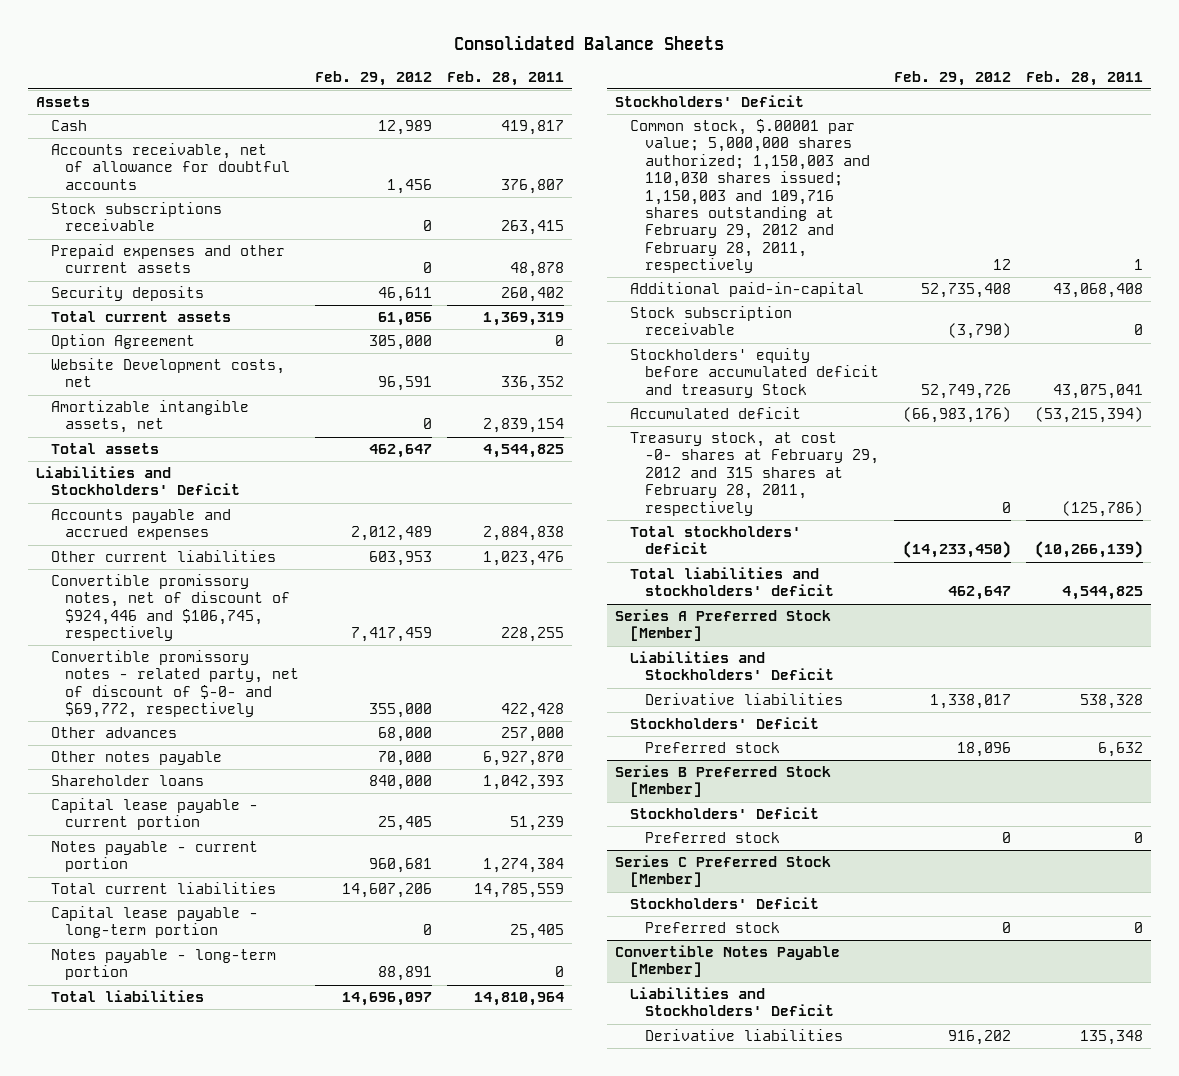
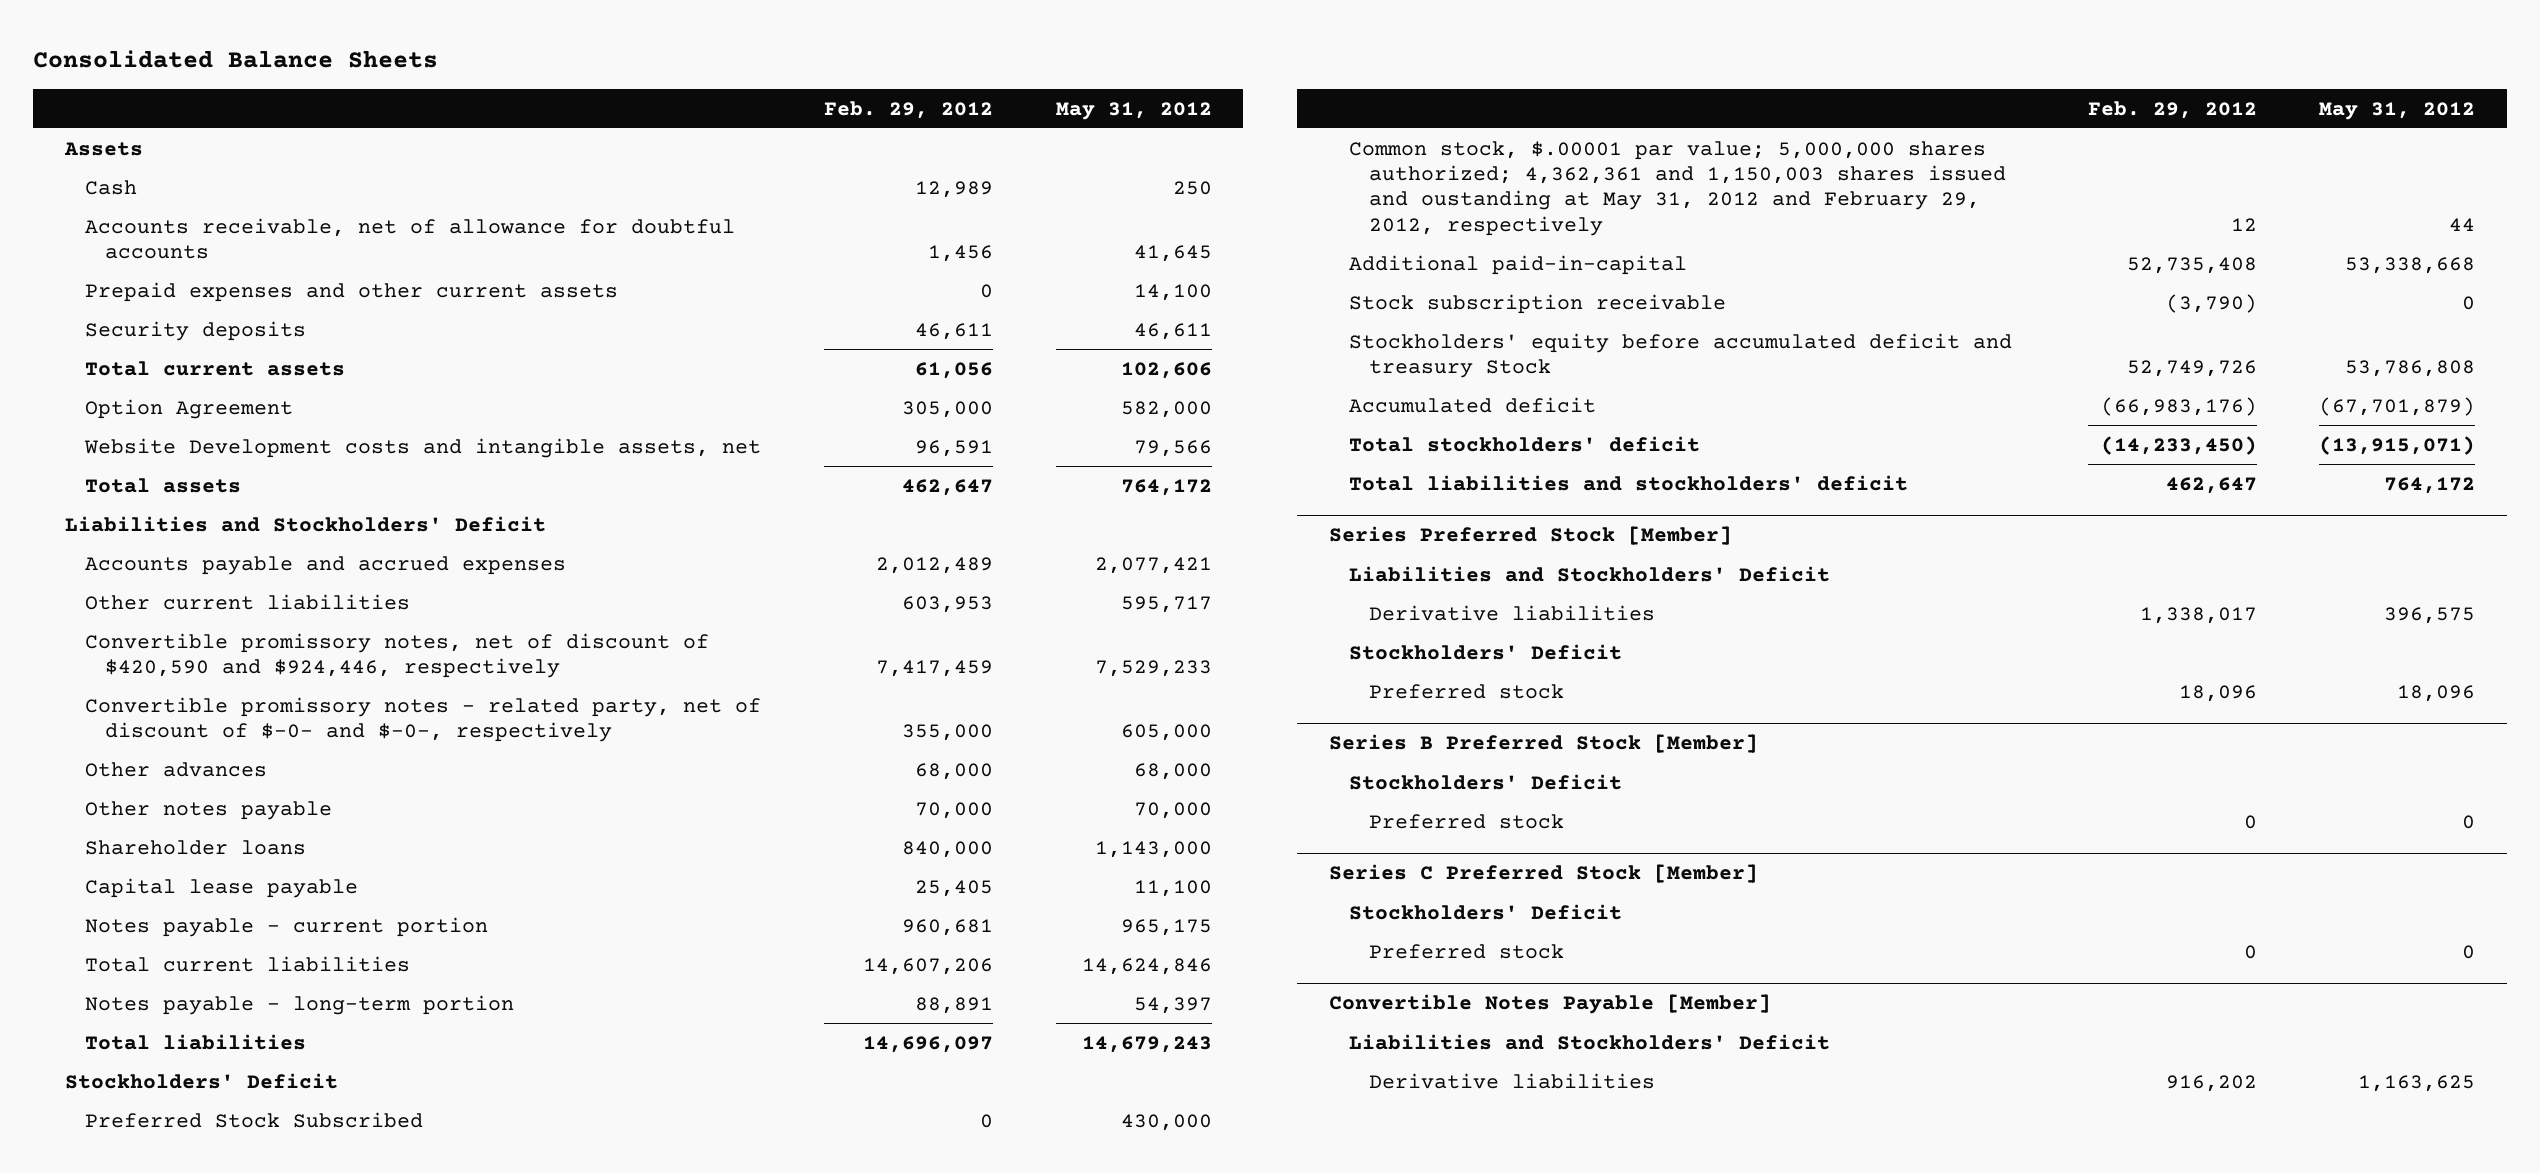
[446,70,564,86] Feb. 28, 2011 -> none
none -> [1055,101,1212,120] May 31, 2012
[50,202,222,232] Stock subscriptions receivable -> none
[50,400,249,434] Amortizable intangible assets, net -> none
[50,358,285,388] Website Development costs, net -> [84,437,762,458] Website Development costs and intangible assets, net
[50,574,291,642] Convertible promissory notes, net of discount of $924,446 and $106,745, respectively -> [85,632,710,679] Convertible promissory notes, net of discount of $420,590 and $924,446, respectively
[50,650,300,719] Convertible promissory notes - related party, net of discount of $-0- and $69,772, respectively -> [85,696,762,743] Convertible promissory notes - related party, net of discount of $-0- and $-0-, respectively
[50,798,258,831] Capital lease payable - current portion -> [85,877,359,898] Capital lease payable
[50,906,258,939] Capital lease payable - long-term portion -> none
none -> [85,1111,424,1128] Preferred Stock Subscribed
[629,119,870,273] Common stock, $.00001 par value; 5,000,000 shares authorized; 1,150,003 and 110,030 shares issued; 1,150,003 and 109,716 shares outstanding at February 29, 2012 and February 28, 2011, respectively -> [1348,140,2006,236] Common stock, $.00001 par value; 5,000,000 shares authorized; 4,362,361 and 1,150,003 shares issued and oustanding at May 31, 2012 and February 29, 2012, respectively
[629,432,879,516] Treasury stock, at cost -0- shares at February 29, 2012 and 315 shares at February 28, 2011, respectively -> none
[615,609,832,642] Series A Preferred Stock [Member] -> [1328,526,1732,546] Series Preferred Stock [Member]

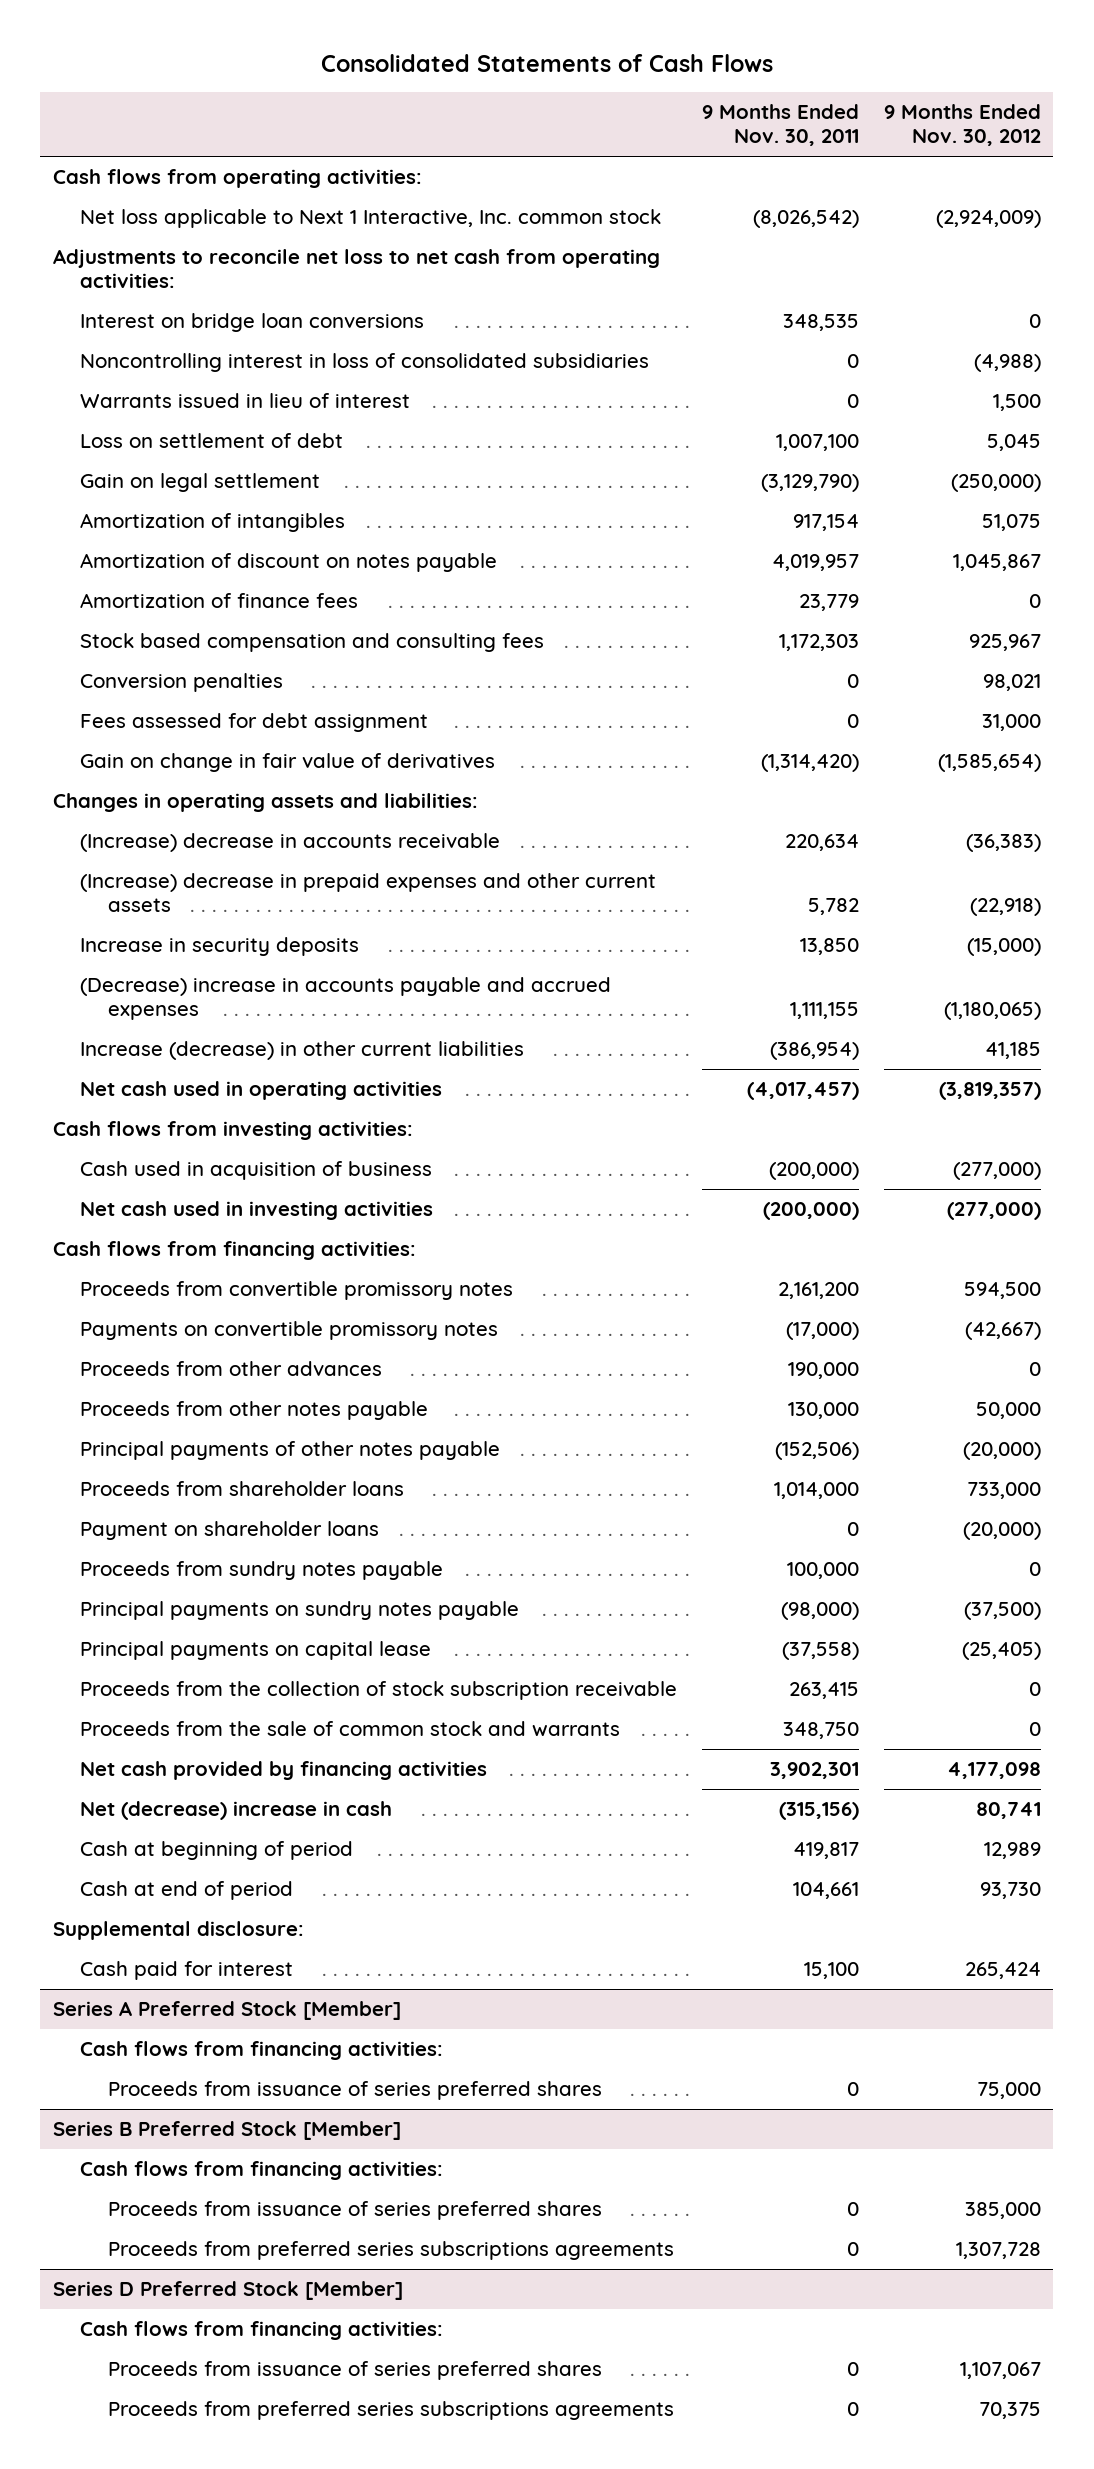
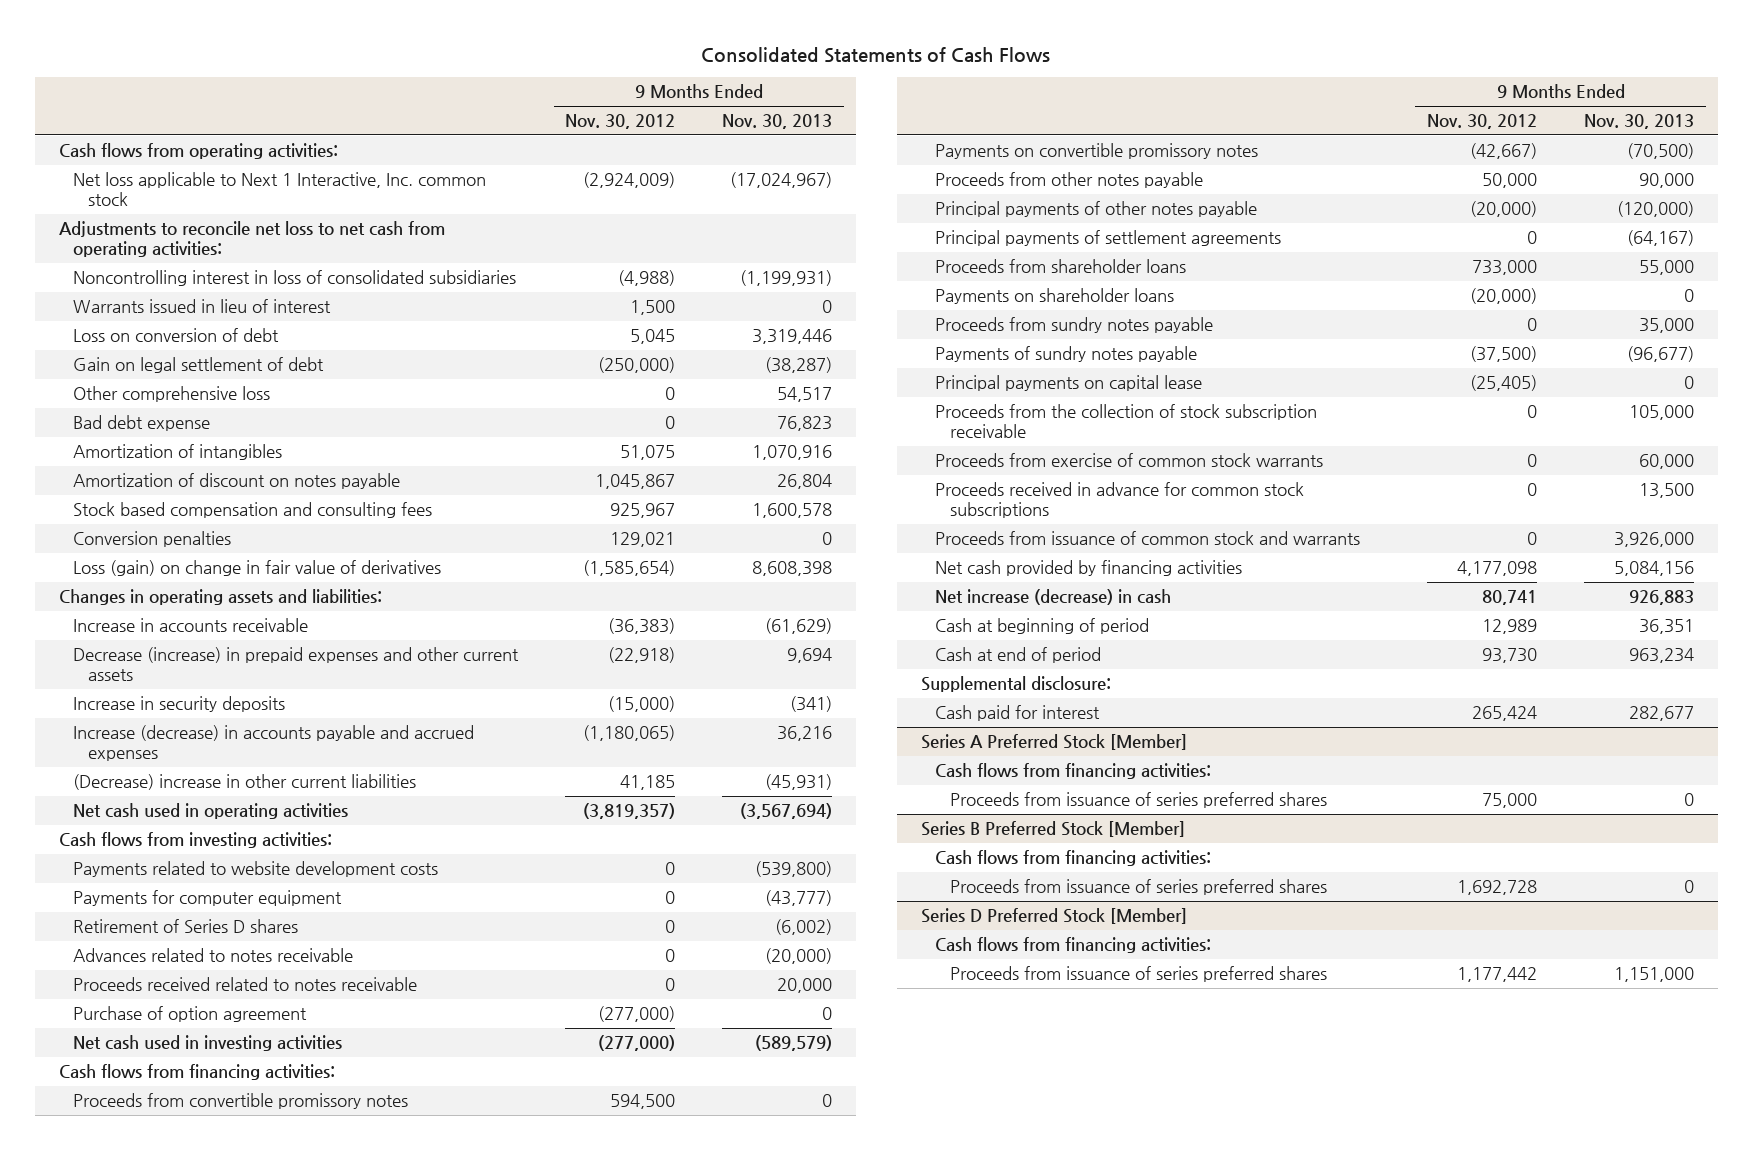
[702,104,860,147] 9 Months Ended Nov. 30, 2011 -> none
none -> [722,114,833,130] Nov. 30, 2013
[80,313,425,333] Interest on bridge loan conversions -> none
[80,433,344,449] Loss on settlement of debt -> [73,328,280,343] Loss on conversion of debt
[80,473,321,493] Gain on legal settlement -> [73,357,325,374] Gain on legal settlement of debt
none -> [73,386,271,403] Other comprehensive loss
none -> [73,415,211,432] Bad debt expense
[80,593,359,609] Amortization of finance fees -> none
[80,713,429,733] Fees assessed for debt assignment -> none
[982,674,1041,692] 98,021 -> [610,532,676,548] 129,021
[80,753,496,773] Gain on change in fair value of derivatives -> [73,560,442,577] Loss (gain) on change in fair value of derivatives
[80,833,501,853] (Increase) decrease in accounts receivable -> [73,618,309,633] Increase in accounts receivable
[80,873,657,913] (Increase) decrease in prepaid expenses and other current assets -> [73,647,520,682] Decrease (increase) in prepaid expenses and other current assets
[80,977,612,1021] (Decrease) increase in accounts payable and accrued expenses -> [73,725,475,762] Increase (decrease) in accounts payable and accrued expenses
[80,1041,525,1061] Increase (decrease) in other current liabilities -> [73,774,417,791] (Decrease) increase in other current liabilities
none -> [73,861,439,878] Payments related to website development costs
none -> [73,890,343,907] Payments for computer equipment
none -> [73,919,299,934] Retirement of Series D shares
none -> [73,948,354,963] Advances related to notes receivable
none -> [73,977,418,992] Proceeds received related to notes receivable
[80,1161,433,1181] Cash used in acquisition of business -> [73,1006,308,1023] Purchase of option agreement
[80,1361,383,1377] Proceeds from other advances -> none
none -> [935,230,1282,247] Principal payments of settlement agreements
[80,1521,380,1541] Payment on shareholder loans -> [935,288,1175,305] Payments on shareholder loans
[80,1601,520,1621] Principal payments on sundry notes payable -> [935,346,1198,363] Payments of sundry notes payable
none -> [935,453,1324,468] Proceeds from exercise of common stock warrants
none -> [935,482,1305,519] Proceeds received in advance for common stock subscriptions
[80,1721,621,1738] Proceeds from the sale of common stock and warrants -> [935,531,1361,546] Proceeds from issuance of common stock and warrants
[80,1801,393,1821] Net (decrease) increase in cash -> [935,589,1172,606] Net increase (decrease) in cash
[108,2241,675,2261] Proceeds from preferred series subscriptions agreements -> none
[964,2202,1041,2220] 385,000 -> [1457,880,1538,896] 1,692,728
[108,2401,675,2421] Proceeds from preferred series subscriptions agreements -> none
[959,2362,1041,2380] 1,107,067 -> [1457,967,1538,983] 1,177,442

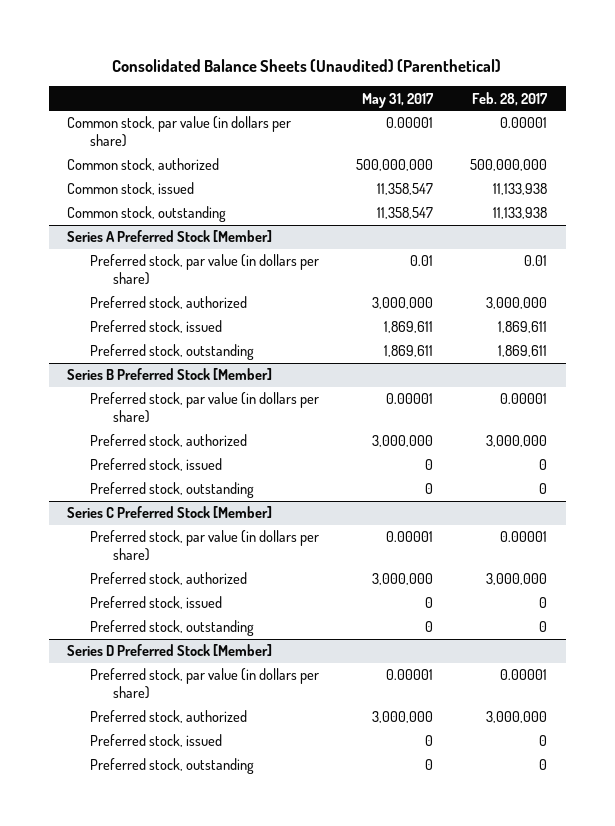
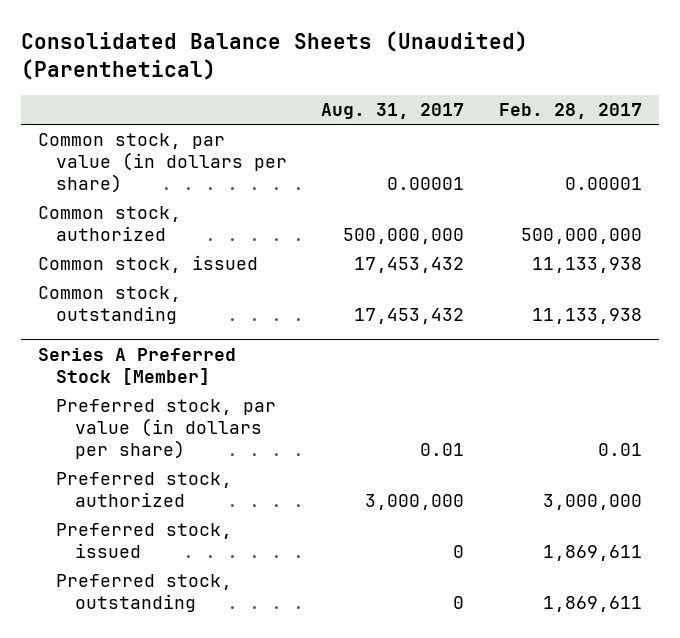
[362,92,435,108] May 31, 2017 -> none
none -> [321,103,465,120] Aug. 31, 2017
[67,368,273,381] Series B Preferred Stock [Member] -> none
[90,392,320,424] Preferred stock, par value (in dollars per share) -> none
[90,434,248,448] Preferred stock, authorized -> none
[90,458,223,472] Preferred stock, issued -> none
[90,482,255,499] Preferred stock, outstanding -> none
[67,506,273,519] Series C Preferred Stock [Member] -> none
[90,530,320,562] Preferred stock, par value (in dollars per share) -> none
[90,572,248,586] Preferred stock, authorized -> none
[90,596,223,610] Preferred stock, issued -> none
[90,620,255,637] Preferred stock, outstanding -> none
[67,644,273,657] Series D Preferred Stock [Member] -> none
[90,668,320,700] Preferred stock, par value (in dollars per share) -> none
[90,710,248,724] Preferred stock, authorized -> none
[90,734,223,748] Preferred stock, issued -> none
[90,758,255,775] Preferred stock, outstanding -> none

